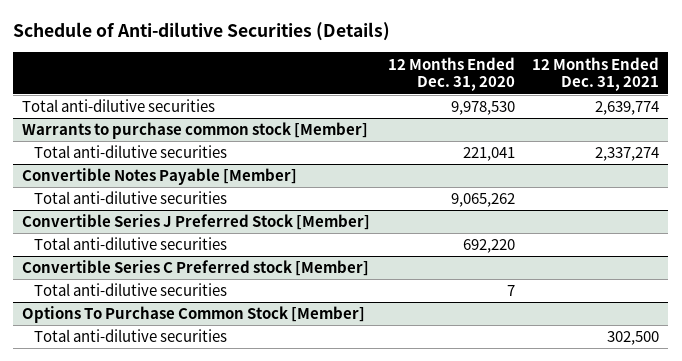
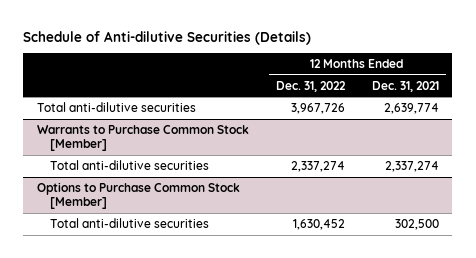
[387,56,515,92] 12 Months Ended Dec. 31, 2020 -> none
none -> [275,80,346,92] Dec. 31, 2022
[22,122,369,140] Warrants to purchase common stock [Member] -> [36,124,249,152] Warrants to Purchase Common Stock [Member]
[22,168,298,186] Convertible Notes Payable [Member] -> none
[34,191,228,205] Total anti-dilutive securities -> none
[22,214,371,231] Convertible Series J Preferred Stock [Member] -> none
[34,237,228,251] Total anti-dilutive securities -> none
[22,260,370,277] Convertible Series C Preferred stock [Member] -> none
[34,283,228,297] Total anti-dilutive securities -> none
[22,306,366,324] Options To Purchase Common Stock [Member] -> [36,181,240,210] Options to Purchase Common Stock [Member]

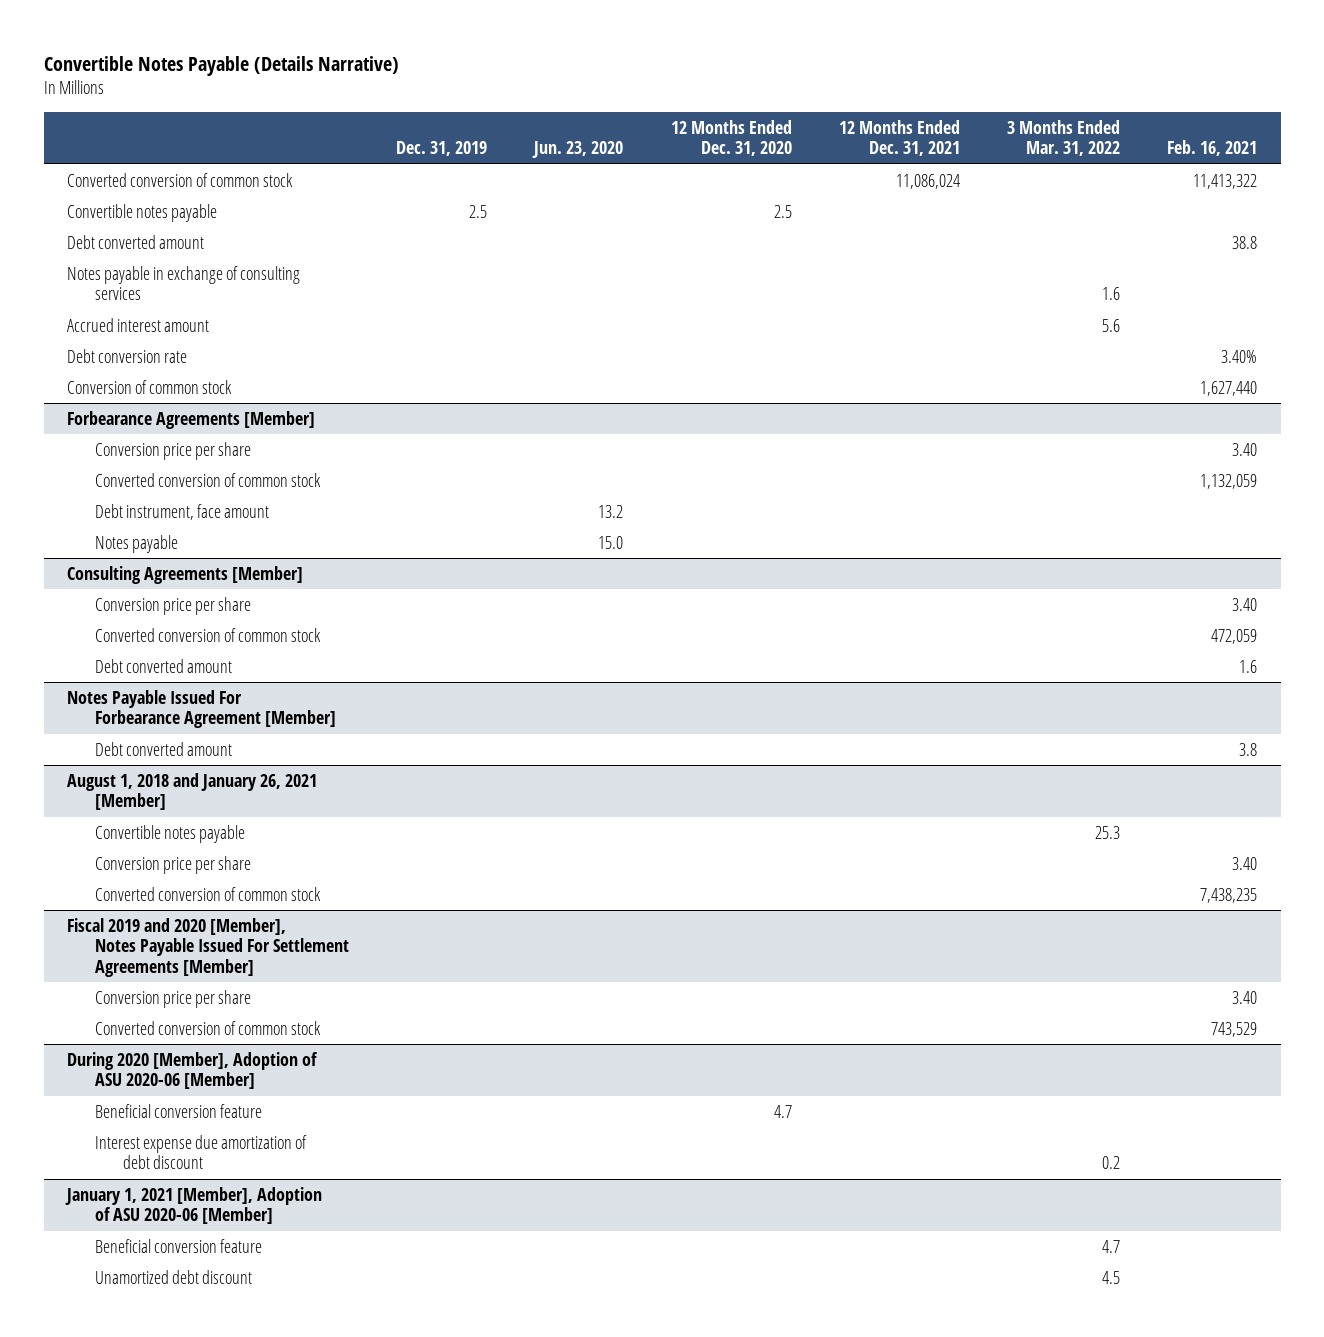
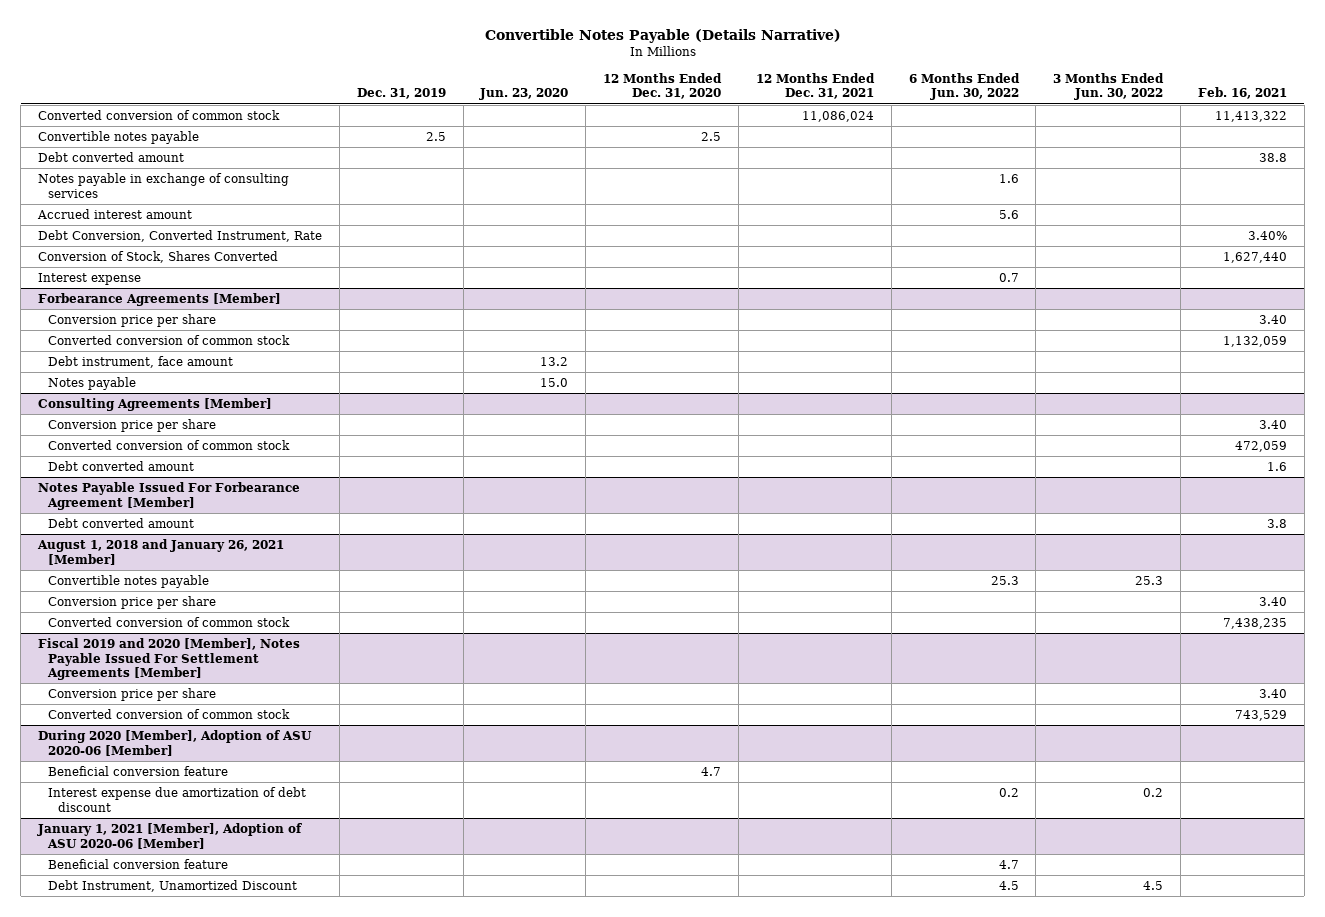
[1006,119,1120,157] 3 Months Ended Mar. 31, 2022 -> none
none -> [908,72,1020,101] 6 Months Ended Jun. 30, 2022
none -> [1053,72,1165,101] 3 Months Ended Jun. 30, 2022
[67,348,188,363] Debt conversion rate -> [38,229,323,242] Debt Conversion, Converted Instrument, Rate
[67,379,233,394] Conversion of common stock -> [38,250,279,263] Conversion of Stock, Shares Converted
none -> [38,272,142,285] Interest expense
[95,1269,253,1284] Unamortized debt discount -> [48,879,298,892] Debt Instrument, Unamortized Discount

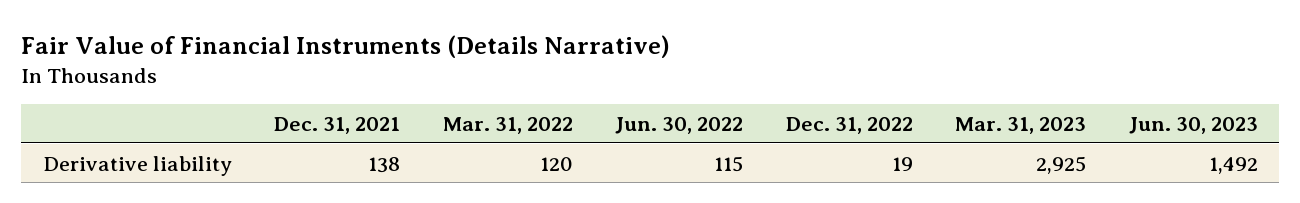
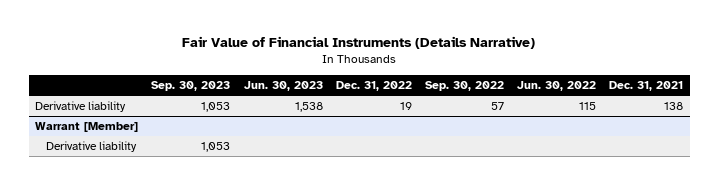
[442,116,573,134] Mar. 31, 2022 -> none
[955,116,1087,134] Mar. 31, 2023 -> none
none -> [151,80,231,91] Sep. 30, 2023
none -> [424,80,504,91] Sep. 30, 2022
[1208,156,1258,174] 1,492 -> [294,102,323,113] 1,538
none -> [35,122,139,133] Warrant [Member]
none -> [45,141,137,153] Derivative liability

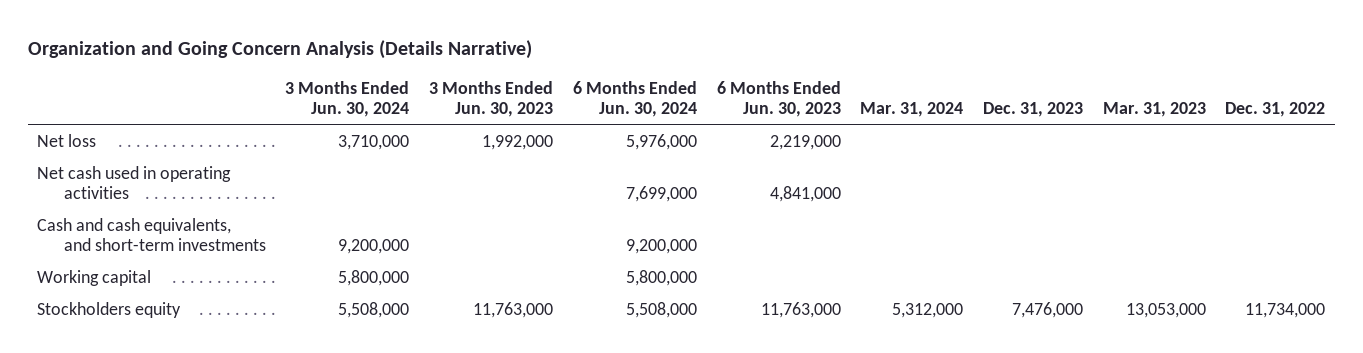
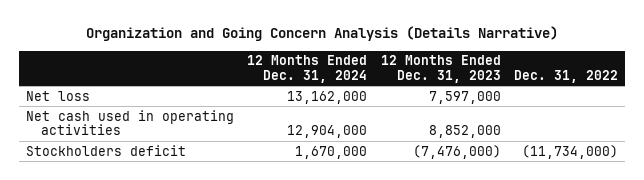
[285,80,410,118] 3 Months Ended Jun. 30, 2024 -> none
[429,80,554,118] 3 Months Ended Jun. 30, 2023 -> none
[572,80,697,118] 6 Months Ended Jun. 30, 2024 -> none
[716,80,841,118] 6 Months Ended Jun. 30, 2023 -> none
[860,102,964,118] Mar. 31, 2024 -> none
[982,102,1083,118] Dec. 31, 2023 -> none
[1102,102,1206,118] Mar. 31, 2023 -> none
none -> [247,55,368,83] 12 Months Ended Dec. 31, 2024
none -> [380,55,501,83] 12 Months Ended Dec. 31, 2023
[37,217,266,251] Cash and cash equivalents, and short-term investments -> none
[37,269,152,286] Working capital -> none
[37,301,182,318] Stockholders equity -> [25,144,186,156] Stockholders deficit
[1245,302,1326,318] 11,734,000 -> [522,144,619,159] (11,734,000)

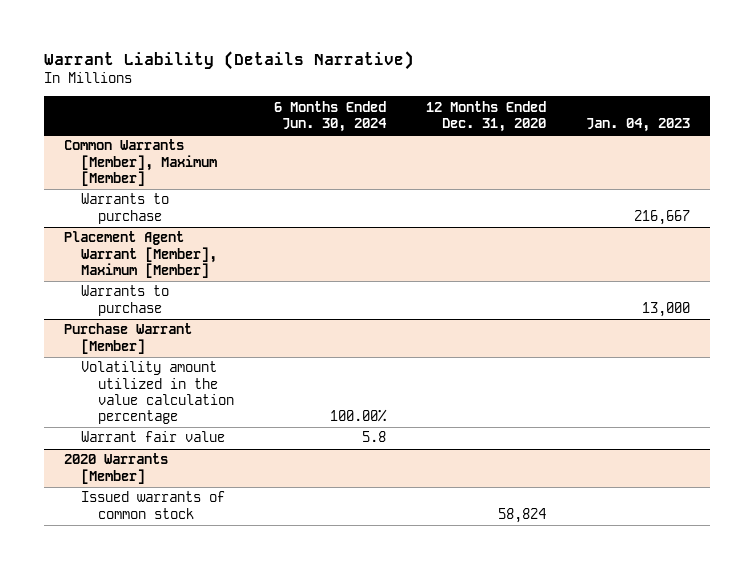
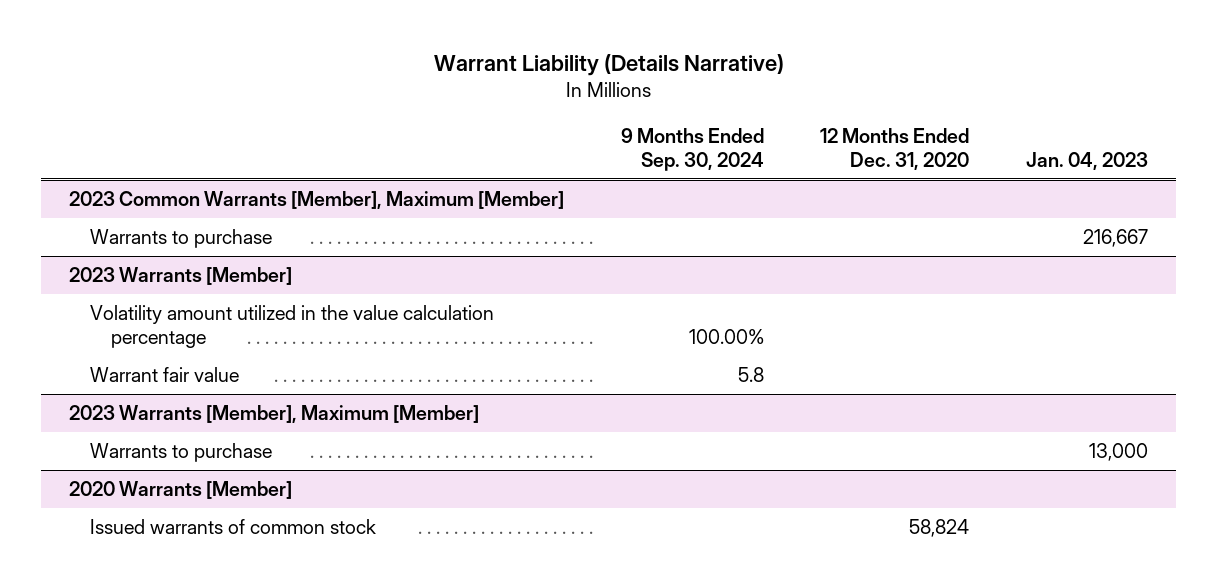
[274,100,388,132] 6 Months Ended Jun. 30, 2024 -> none
none -> [620,127,764,171] 9 Months Ended Sep. 30, 2024
[64,139,218,186] Common Warrants [Member], Maximum [Member] -> [69,191,565,210] 2023 Common Warrants [Member], Maximum [Member]
none -> [69,267,293,286] 2023 Warrants [Member]
none -> [90,305,495,349] Volatility amount utilized in the value calculation percentage
none -> [90,367,240,383] Warrant fair value
[64,231,218,278] Placement Agent Warrant [Member], Maximum [Member] -> [69,405,480,424] 2023 Warrants [Member], Maximum [Member]
[64,323,193,354] Purchase Warrant [Member] -> none
[81,361,235,424] Volatility amount utilized in the value calculation percentage -> none
[81,431,226,443] Warrant fair value -> none

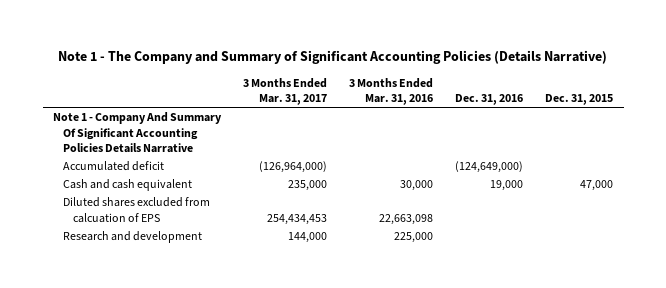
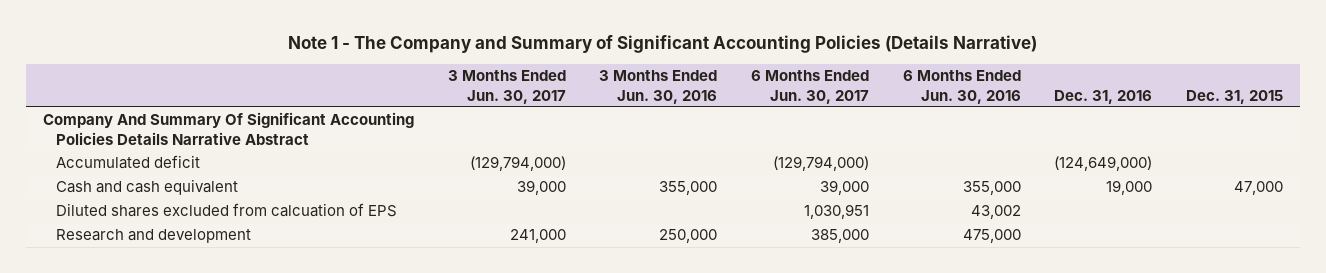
[243,77,328,106] 3 Months Ended Mar. 31, 2017 -> none
[349,77,434,106] 3 Months Ended Mar. 31, 2016 -> none
none -> [447,70,566,104] 3 Months Ended Jun. 30, 2017
none -> [599,70,718,104] 3 Months Ended Jun. 30, 2016
none -> [750,70,869,104] 6 Months Ended Jun. 30, 2017
none -> [902,70,1021,104] 6 Months Ended Jun. 30, 2016
[53,112,223,154] Note 1 - Company And Summary Of Significant Accounting Policies Details Narrative -> [42,112,414,145] Company And Summary Of Significant Accounting Policies Details Narrative Abstract

